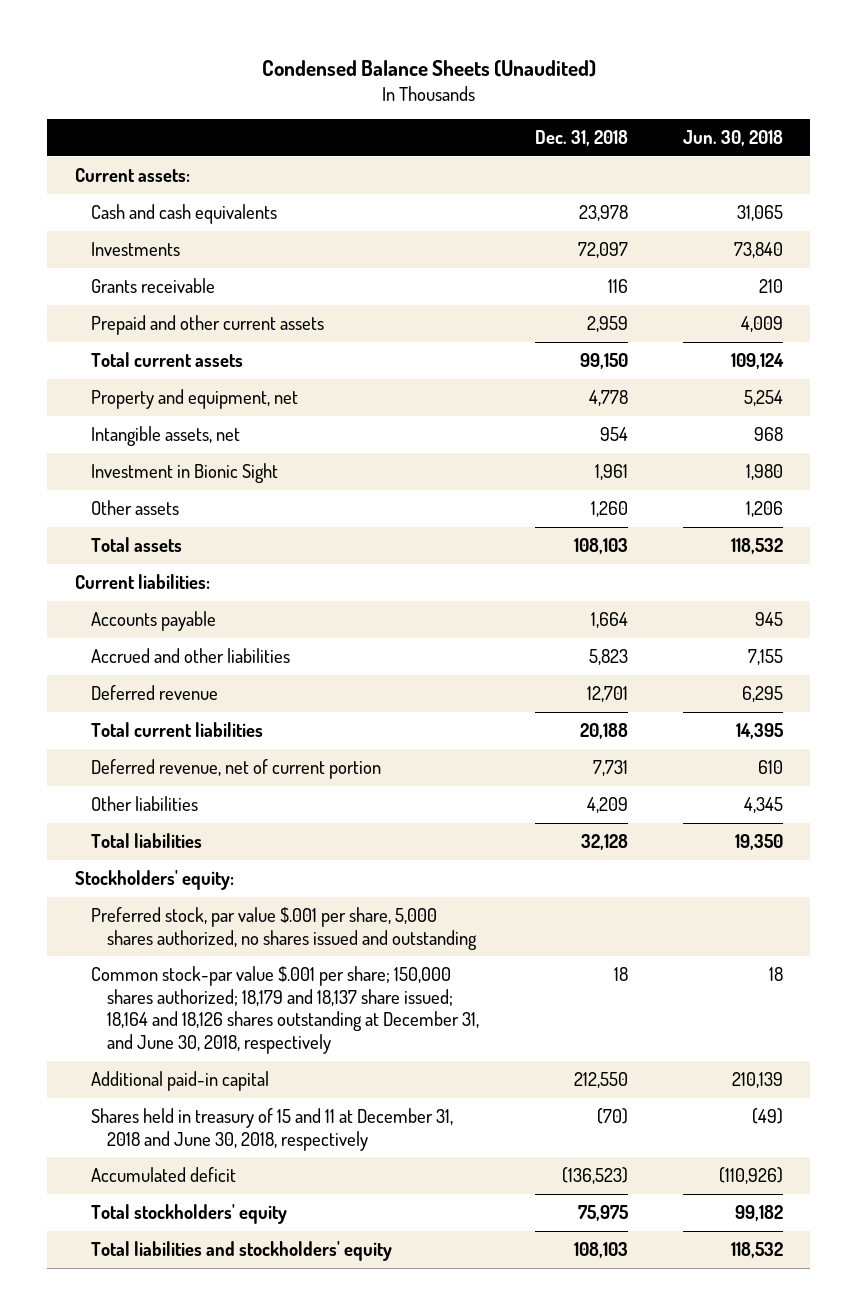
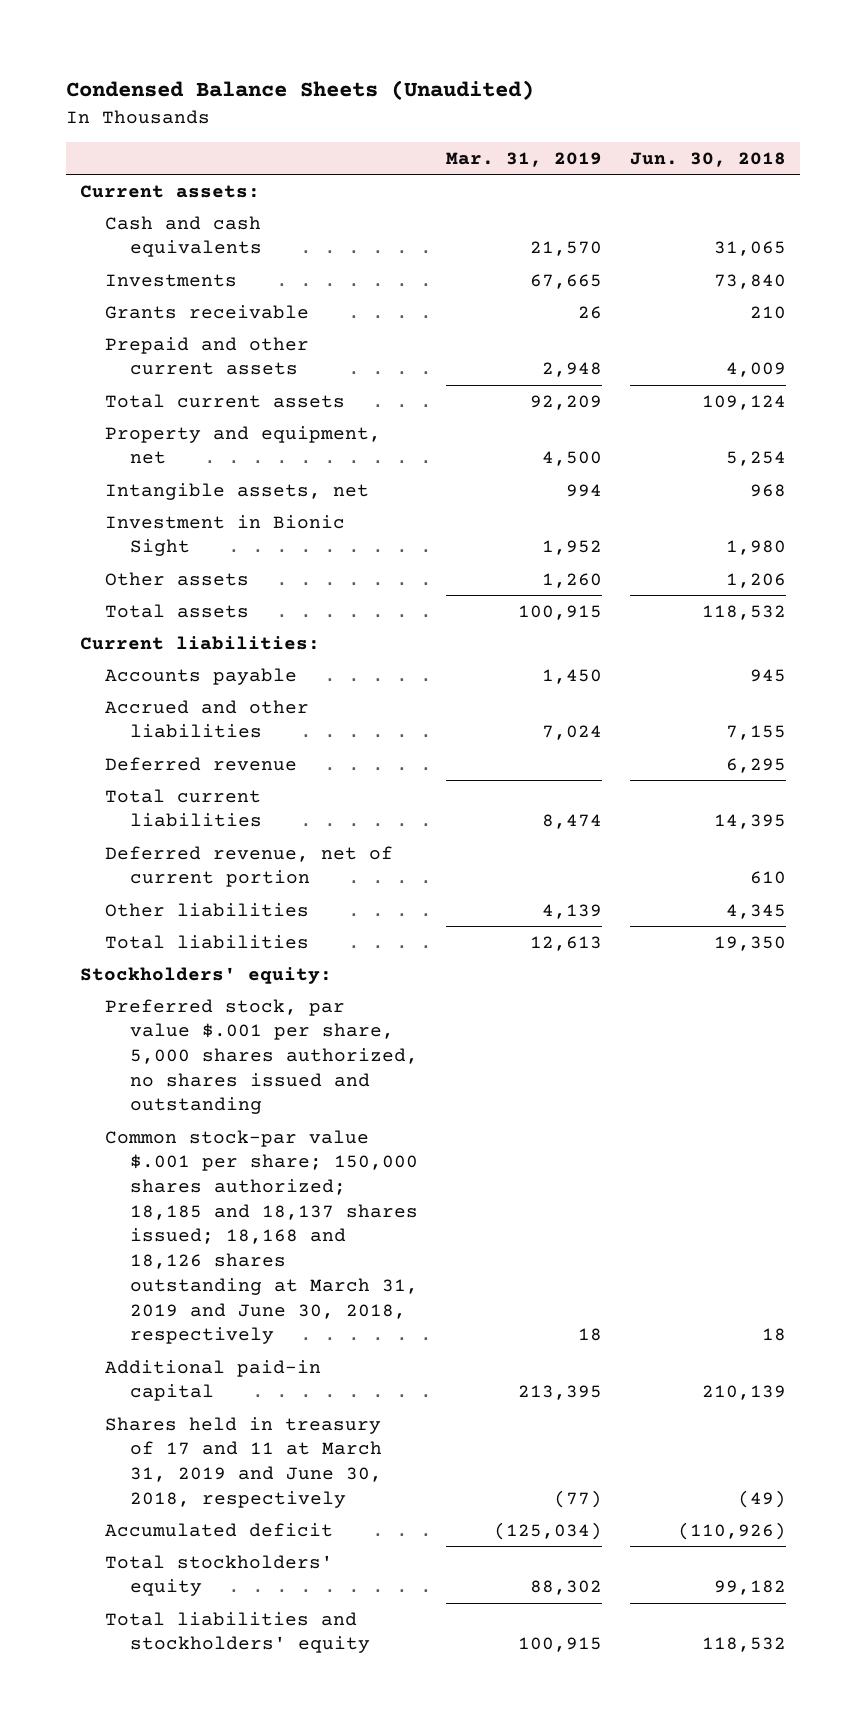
[534,130,628,147] Dec. 31, 2018 -> none
none -> [445,151,602,167] Mar. 31, 2019
[91,966,480,1055] Common stock-par value $.001 per share; 150,000 shares authorized; 18,179 and 18,137 share issued; 18,164 and 18,126 shares outstanding at December 31, and June 30, 2018, respectively -> [104,1129,418,1345] Common stock-par value $.001 per share; 150,000 shares authorized; 18,185 and 18,137 shares issued; 18,168 and 18,126 shares outstanding at March 31, 2019 and June 30, 2018, respectively
[91,1108,454,1151] Shares held in treasury of 15 and 11 at December 31, 2018 and June 30, 2018, respectively -> [104,1416,382,1508] Shares held in treasury of 17 and 11 at March 31, 2019 and June 30, 2018, respectively

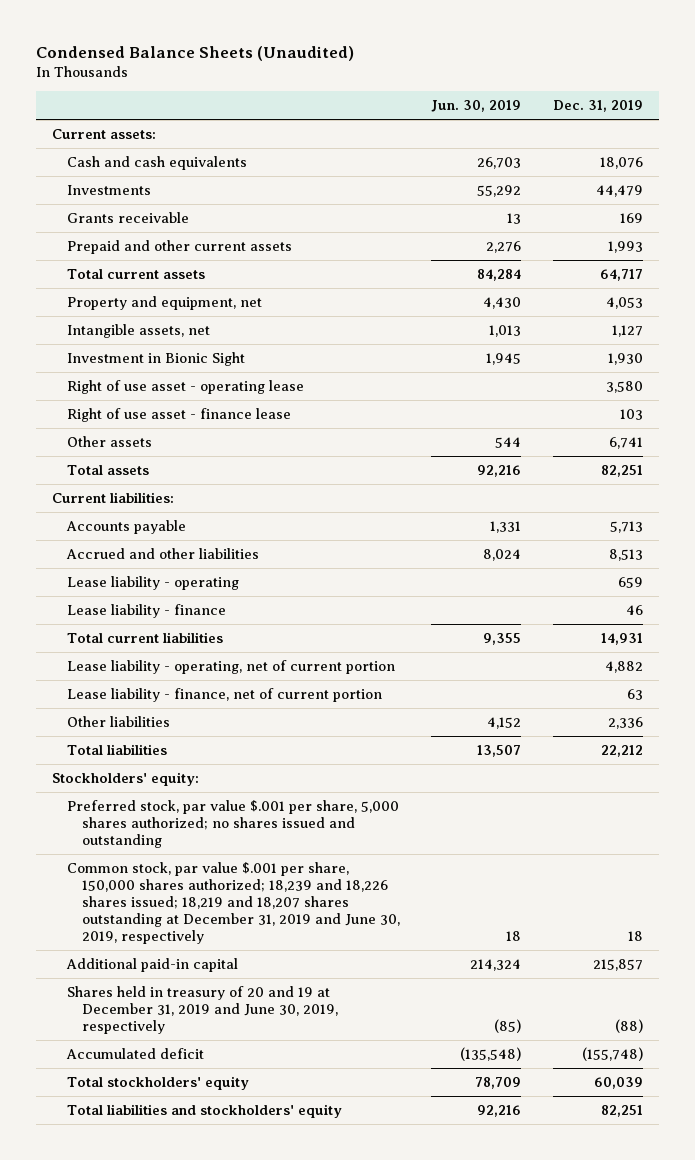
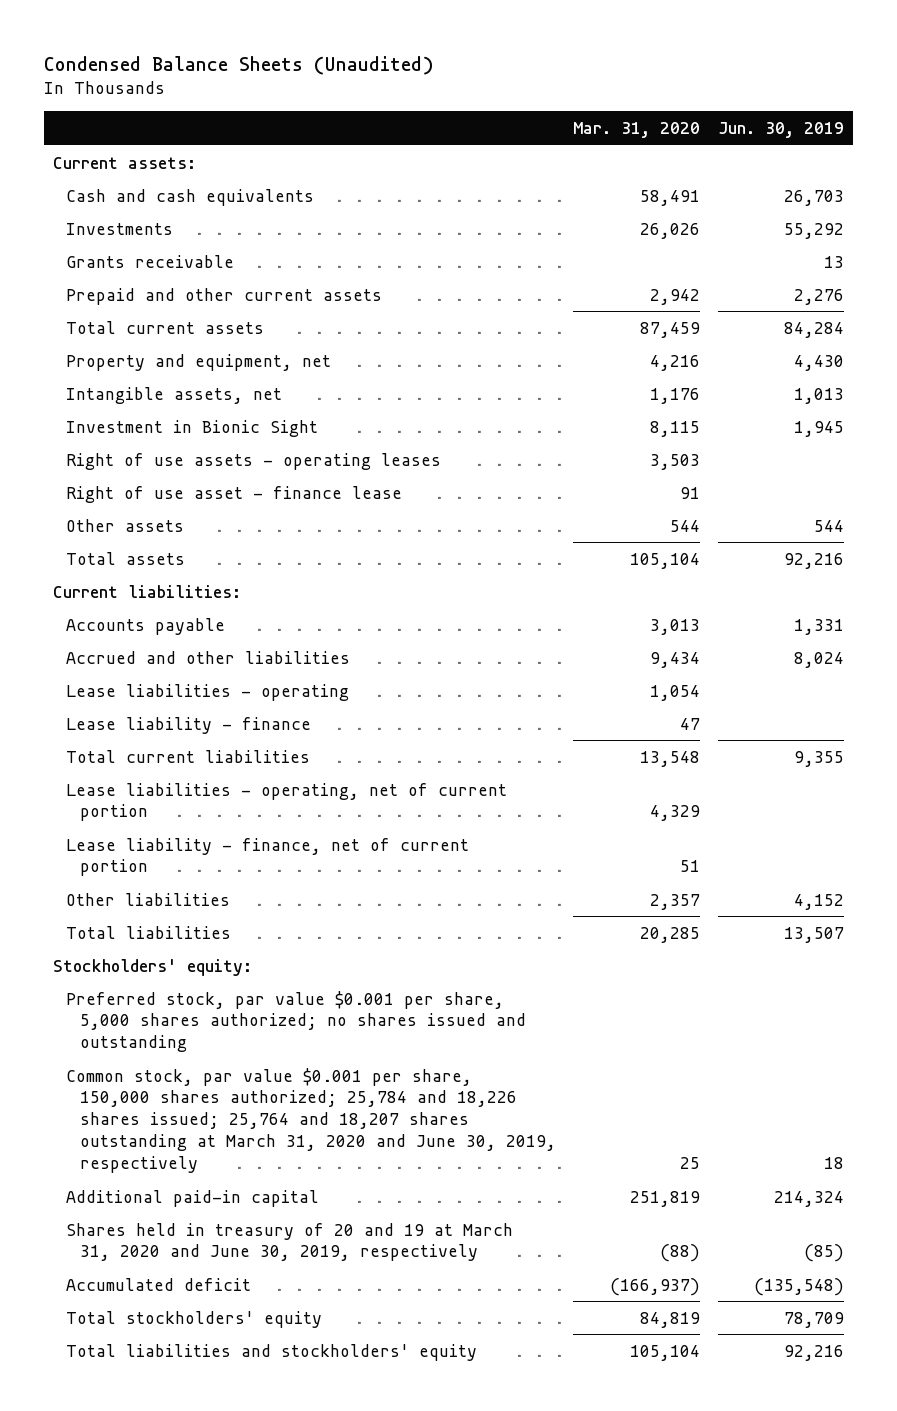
[552,100,643,113] Dec. 31, 2019 -> none
none -> [573,121,701,138] Mar. 31, 2020
[66,379,304,394] Right of use asset - operating lease -> [66,452,442,470] Right of use assets - operating leases
[66,575,239,590] Lease liability - operating -> [66,683,350,701] Lease liabilities - operating
[66,659,395,674] Lease liability - operating, net of current portion -> [66,782,508,822] Lease liabilities - operating, net of current portion
[66,799,399,848] Preferred stock, par value $.001 per share, 5,000 shares authorized; no shares issued and outstanding -> [66,990,526,1053] Preferred stock, par value $0.001 per share, 5,000 shares authorized; no shares issued and outstanding
[66,861,400,944] Common stock, par value $.001 per share, 150,000 shares authorized; 18,239 and 18,226 shares issued; 18,219 and 18,207 shares outstanding at December 31, 2019 and June 30, 2019, respectively -> [66,1067,556,1174] Common stock, par value $0.001 per share, 150,000 shares authorized; 25,784 and 18,226 shares issued; 25,764 and 18,207 shares outstanding at March 31, 2020 and June 30, 2019, respectively
[66,985,338,1034] Shares held in treasury of 20 and 19 at December 31, 2019 and June 30, 2019, respectively -> [66,1222,514,1262] Shares held in treasury of 20 and 19 at March 31, 2020 and June 30, 2019, respectively

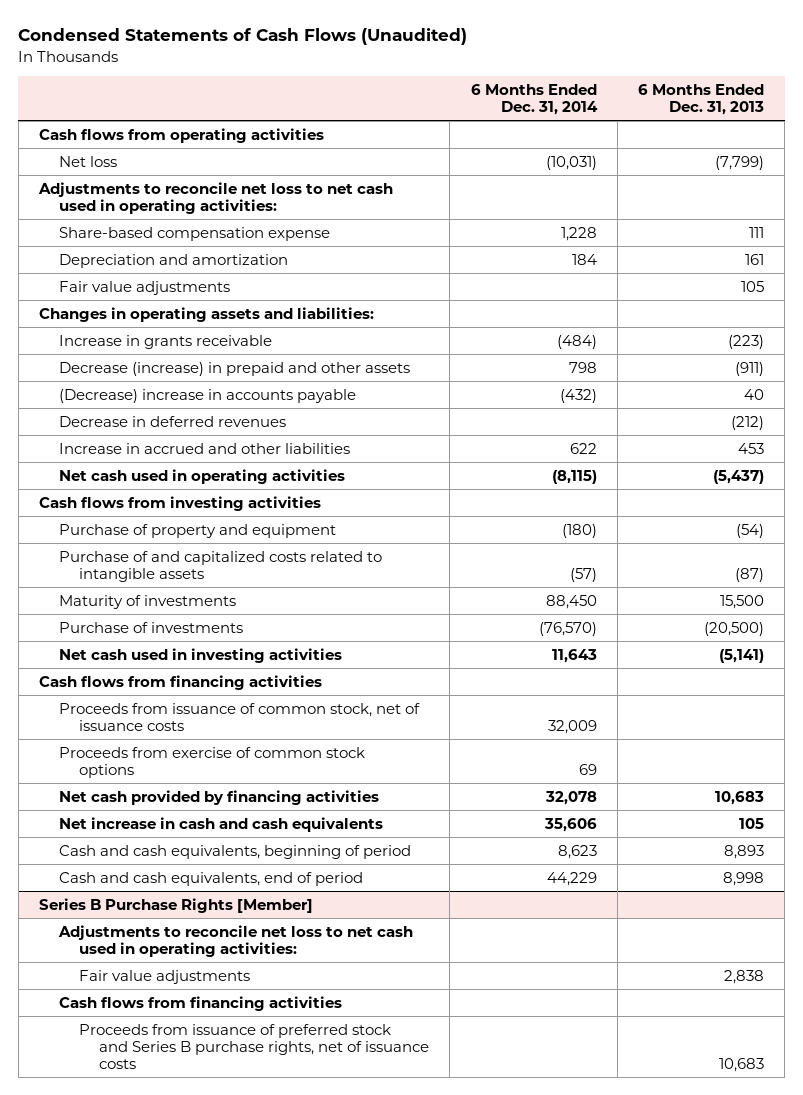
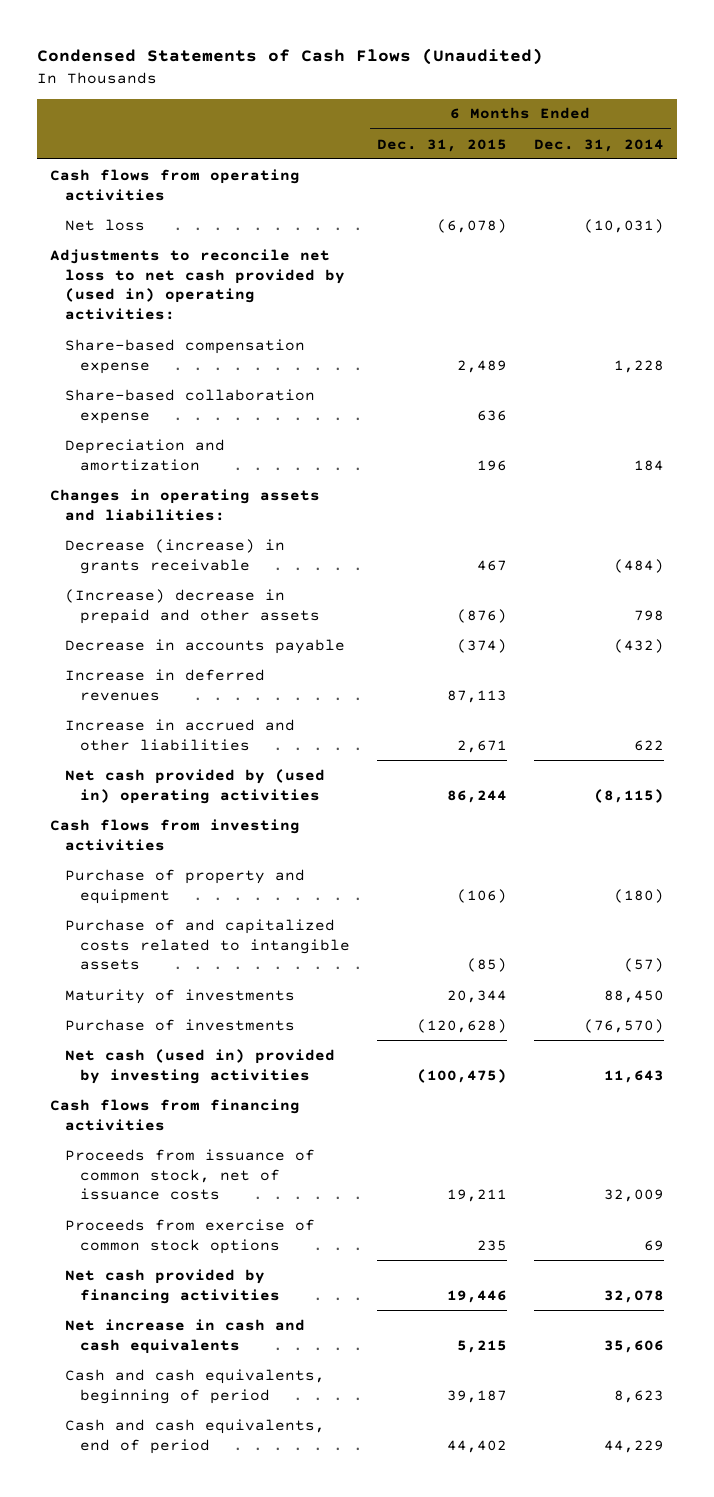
[638,84,765,116] 6 Months Ended Dec. 31, 2013 -> none
none -> [376,138,507,152] Dec. 31, 2015
[37,181,393,214] Adjustments to reconcile net loss to net cash used in operating activities: -> [50,248,345,321] Adjustments to reconcile net loss to net cash provided by (used in) operating activities:
none -> [64,388,315,424] Share-based collaboration expense
[58,280,230,295] Fair value adjustments -> none
[58,334,272,349] Increase in grants receivable -> [64,538,285,574] Decrease (increase) in grants receivable
[58,361,410,376] Decrease (increase) in prepaid and other assets -> [64,588,320,624] (Increase) decrease in prepaid and other assets
[58,388,356,403] (Decrease) increase in accounts payable -> [64,638,345,654] Decrease in accounts payable
[58,415,286,427] Decrease in deferred revenues -> [64,668,265,701] Increase in deferred revenues
[58,468,345,484] Net cash used in operating activities -> [64,768,325,804] Net cash provided by (used in) operating activities
[58,647,342,663] Net cash used in investing activities -> [64,1048,335,1084] Net cash (used in) provided by investing activities
[38,897,313,913] Series B Purchase Rights [Member] -> none
[57,924,413,957] Adjustments to reconcile net loss to net cash used in operating activities: -> none
[79,969,251,984] Fair value adjustments -> none
[58,995,342,1011] Cash flows from financing activities -> none
[79,1023,430,1070] Proceeds from issuance of preferred stock and Series B purchase rights, net of issuance costs -> none

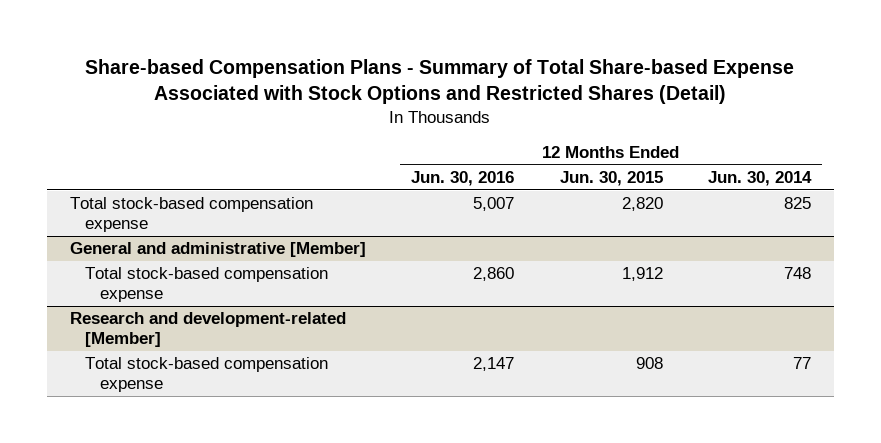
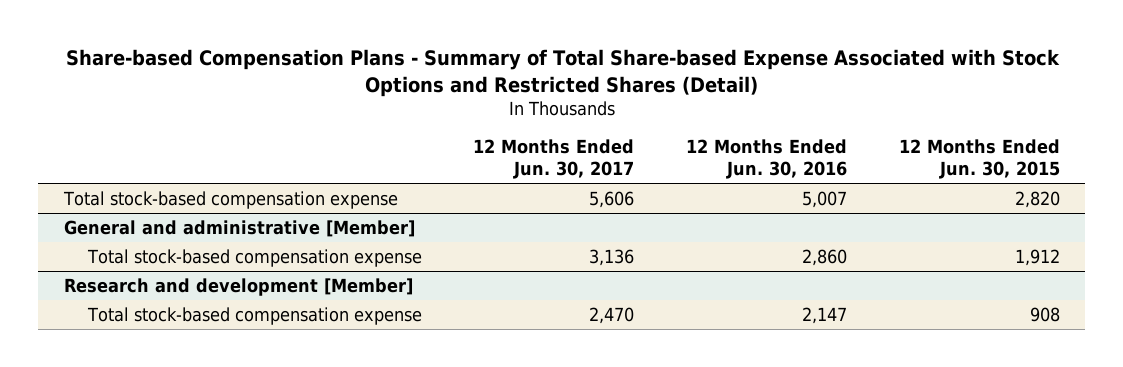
[707,171,812,187] Jun. 30, 2014 -> none
none -> [473,139,635,180] 12 Months Ended Jun. 30, 2017
[69,312,346,348] Research and development-related [Member] -> [63,277,413,296] Research and development [Member]

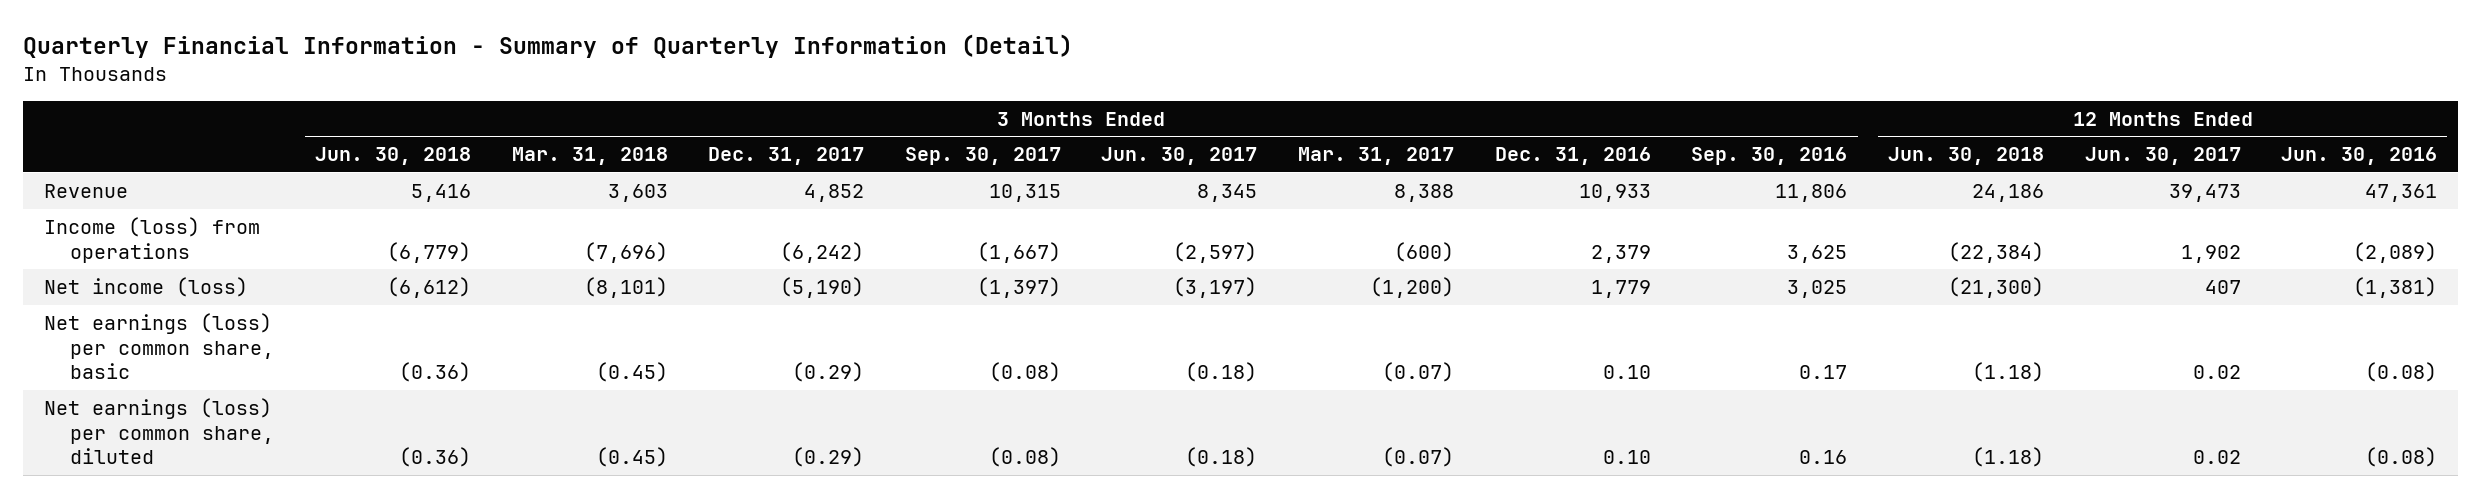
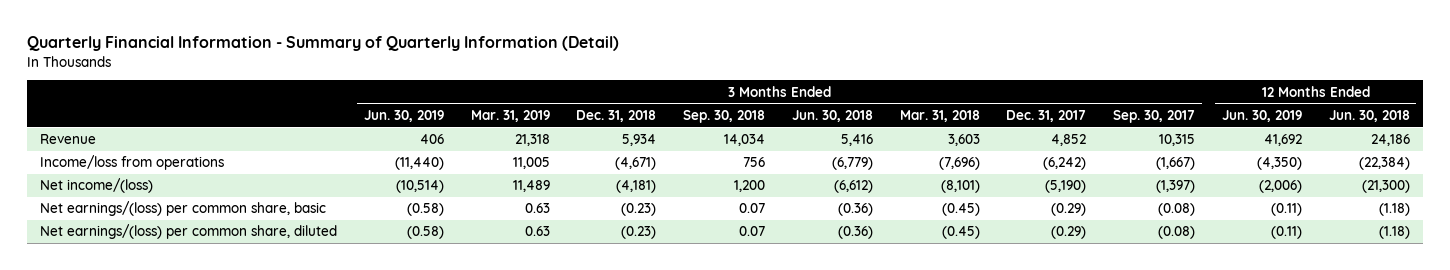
[1101,147,1258,166] Jun. 30, 2017 -> none
[1298,147,1455,166] Mar. 31, 2017 -> none
[1494,147,1651,166] Dec. 31, 2016 -> none
[1691,147,1848,166] Sep. 30, 2016 -> none
[2084,147,2241,166] Jun. 30, 2017 -> none
[2281,147,2438,166] Jun. 30, 2016 -> none
none -> [363,110,444,123] Jun. 30, 2019
none -> [470,110,550,123] Mar. 31, 2019
none -> [576,110,657,123] Dec. 31, 2018
none -> [683,110,766,124] Sep. 30, 2018
none -> [1221,110,1302,123] Jun. 30, 2019
[43,217,260,263] Income (loss) from operations -> [40,155,225,171] Income/loss from operations
[43,277,248,298] Net income (loss) -> [40,178,154,194] Net income/(loss)
[43,313,275,380] Net earnings (loss) per common share, basic -> [40,201,327,217] Net earnings/(loss) per common share, basic
[43,398,275,465] Net earnings (loss) per common share, diluted -> [40,224,338,240] Net earnings/(loss) per common share, diluted

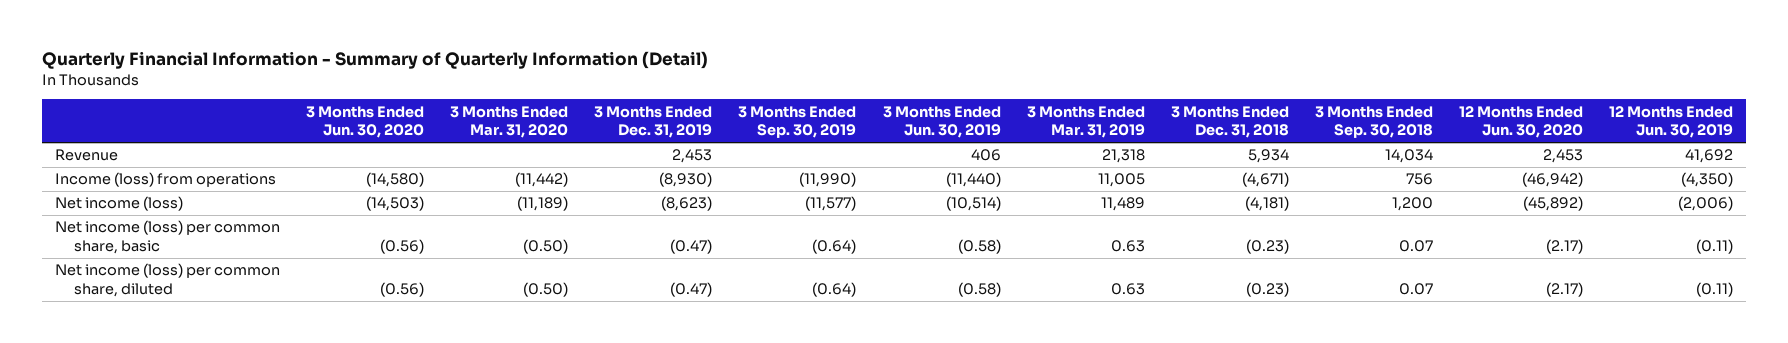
[791,110,873,123] Jun. 30, 2018 -> none
[899,110,980,123] Mar. 31, 2018 -> none
[1006,110,1087,123] Dec. 31, 2017 -> none
[1113,110,1196,124] Sep. 30, 2017 -> none
[1328,110,1410,123] Jun. 30, 2018 -> none
none -> [306,105,425,139] 3 Months Ended Jun. 30, 2020
none -> [450,105,569,139] 3 Months Ended Mar. 31, 2020
none -> [594,105,713,139] 3 Months Ended Dec. 31, 2019
none -> [738,105,857,139] 3 Months Ended Sep. 30, 2019
none -> [1458,105,1583,139] 12 Months Ended Jun. 30, 2020
[40,155,225,171] Income/loss from operations -> [55,172,277,188] Income (loss) from operations
[40,178,154,194] Net income/(loss) -> [55,196,184,212] Net income (loss)
[40,201,327,217] Net earnings/(loss) per common share, basic -> [55,220,281,255] Net income (loss) per common share, basic
[40,224,338,240] Net earnings/(loss) per common share, diluted -> [55,263,281,298] Net income (loss) per common share, diluted

